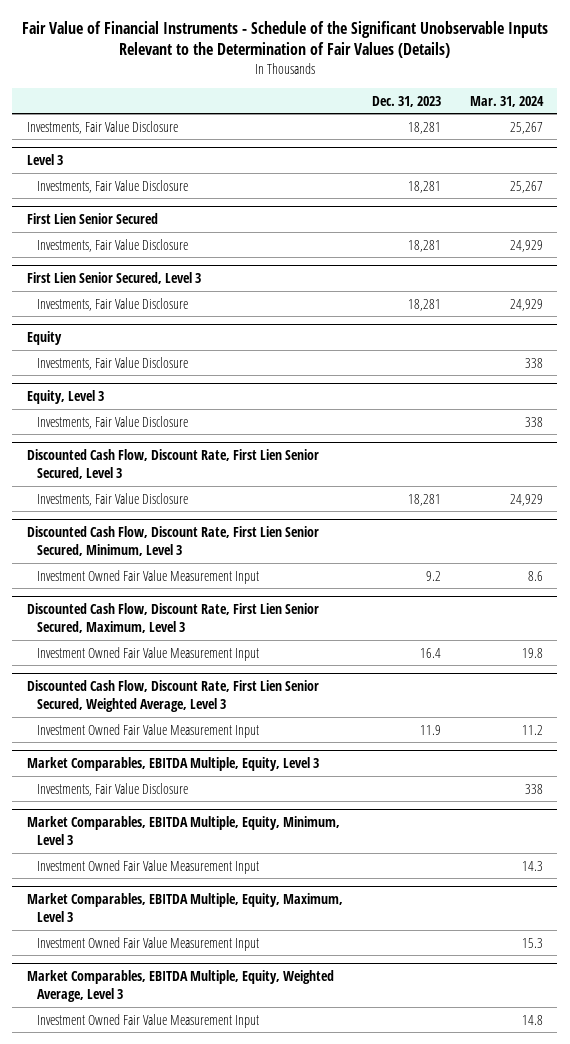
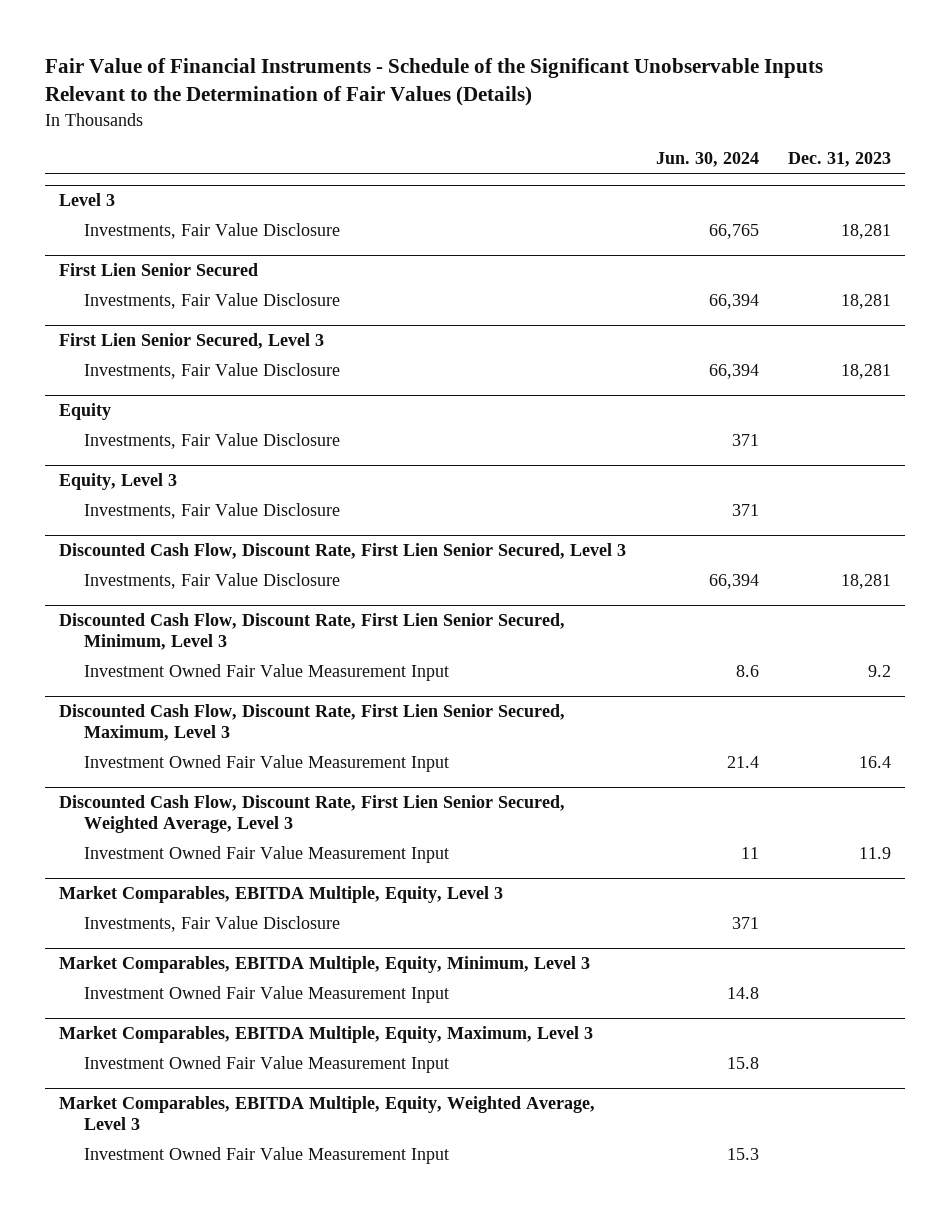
[469,95,544,107] Mar. 31, 2024 -> none
none -> [655,152,759,168] Jun. 30, 2024
[26,120,178,134] Investments, Fair Value Disclosure -> none

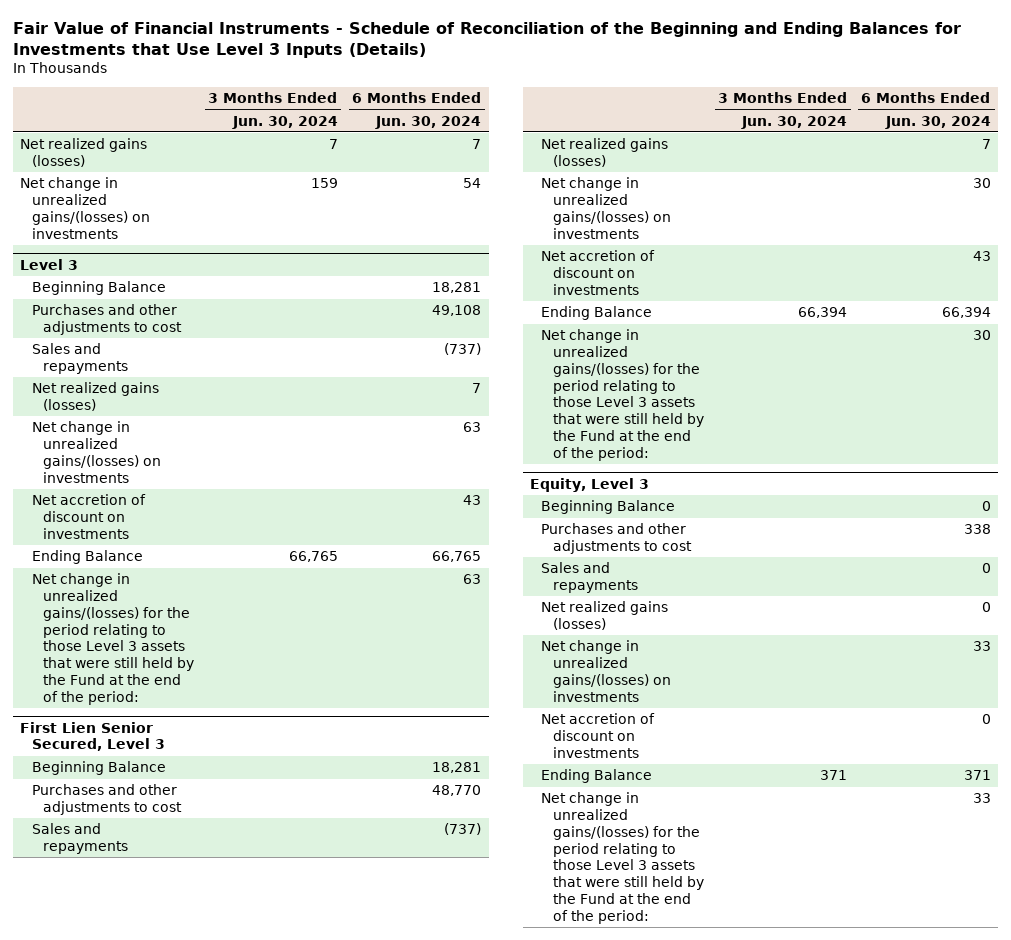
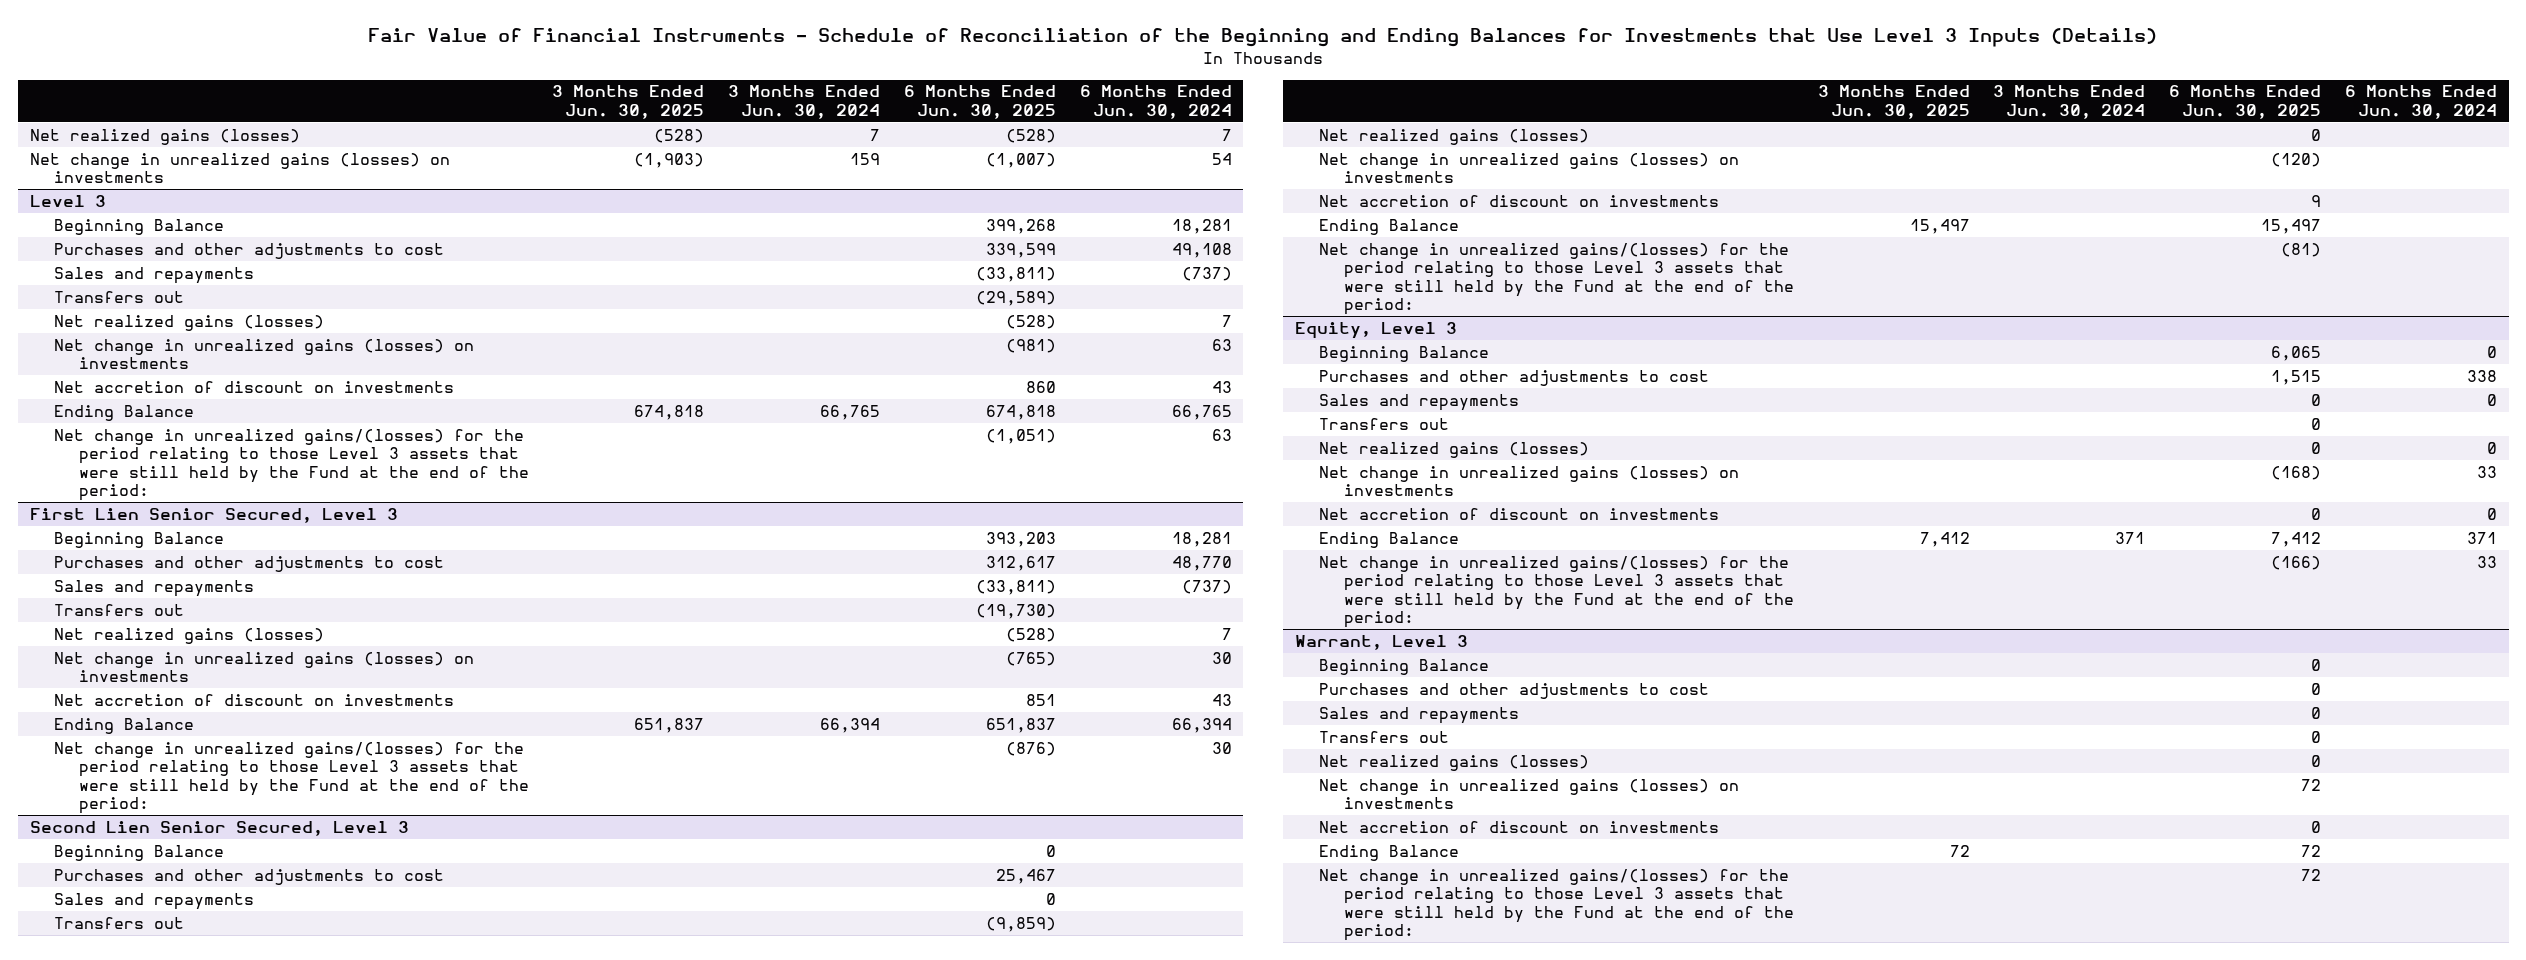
none -> [552,85,705,119] 3 Months Ended Jun. 30, 2025
none -> [903,85,1056,119] 6 Months Ended Jun. 30, 2025
[20,177,150,239] Net change in unrealized gains/(losses) on investments -> [29,152,450,184] Net change in unrealized gains (losses) on investments
none -> [54,290,185,303] Transfers out
[31,421,161,483] Net change in unrealized gains/(losses) on investments -> [54,338,475,370] Net change in unrealized gains (losses) on investments
none -> [54,603,185,616] Transfers out
[541,177,671,239] Net change in unrealized gains/(losses) on investments -> [54,651,475,683] Net change in unrealized gains (losses) on investments
none -> [29,820,409,836] Second Lien Senior Secured, Level 3
none -> [54,844,225,861] Beginning Balance
none -> [54,868,445,885] Purchases and other adjustments to cost
none -> [54,892,255,910] Sales and repayments
none -> [54,916,185,929] Transfers out
none -> [1319,128,1590,145] Net realized gains (losses)
none -> [1319,152,1740,184] Net change in unrealized gains (losses) on investments
none -> [1319,194,1720,207] Net accretion of discount on investments
none -> [1319,218,1460,235] Ending Balance
none -> [1319,242,1794,316] Net change in unrealized gains/(losses) for the period relating to those Level 3 assets that were still held by the Fund at the end of the period:
none -> [1319,417,1450,430] Transfers out
[541,640,671,702] Net change in unrealized gains/(losses) on investments -> [1319,465,1740,497] Net change in unrealized gains (losses) on investments
none -> [1294,634,1468,650] Warrant, Level 3
none -> [1319,658,1490,675] Beginning Balance
none -> [1319,682,1710,699] Purchases and other adjustments to cost
none -> [1319,706,1520,724] Sales and repayments
none -> [1319,730,1450,743] Transfers out
none -> [1319,754,1590,771] Net realized gains (losses)
none -> [1319,778,1740,810] Net change in unrealized gains (losses) on investments
none -> [1319,820,1720,833] Net accretion of discount on investments
none -> [1319,844,1460,861] Ending Balance
none -> [1319,868,1794,942] Net change in unrealized gains/(losses) for the period relating to those Level 3 assets that were still held by the Fund at the end of the period:

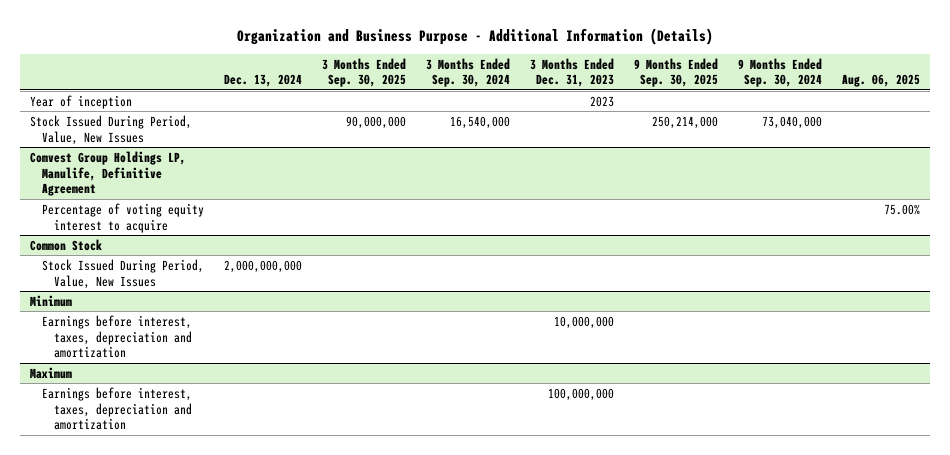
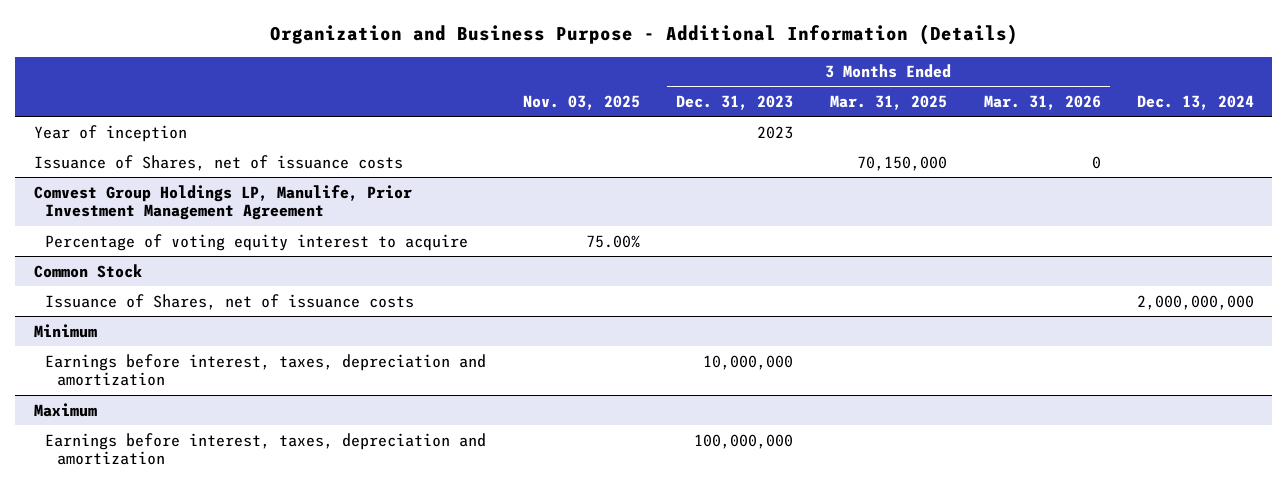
[322,57,407,88] 3 Months Ended Sep. 30, 2025 -> none
[426,57,511,88] 3 Months Ended Sep. 30, 2024 -> none
[634,57,719,88] 9 Months Ended Sep. 30, 2025 -> none
[738,57,823,88] 9 Months Ended Sep. 30, 2024 -> none
[842,74,921,88] Aug. 06, 2025 -> none
none -> [522,95,640,111] Nov. 03, 2025
none -> [829,95,947,111] Mar. 31, 2025
none -> [983,95,1101,111] Mar. 31, 2026
[30,114,193,145] Stock Issued During Period, Value, New Issues -> [33,154,403,171] Issuance of Shares, net of issuance costs
[30,150,187,197] Comvest Group Holdings LP, Manulife, Definitive Agreement -> [33,184,412,221] Comvest Group Holdings LP, Manulife, Prior Investment Management Agreement
[42,258,205,289] Stock Issued During Period, Value, New Issues -> [45,293,415,310] Issuance of Shares, net of issuance costs

